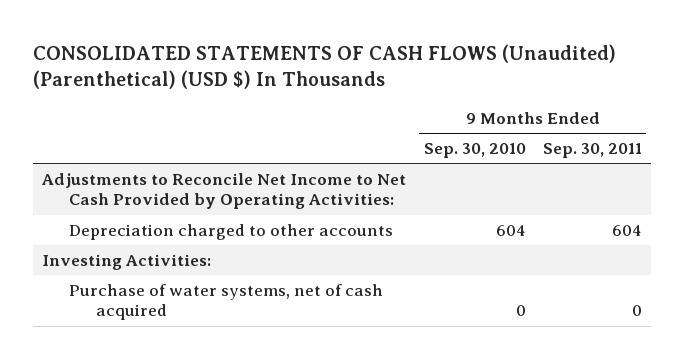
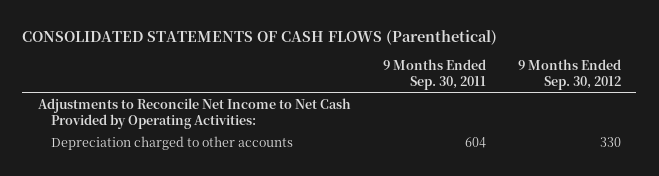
[33,43,617,90] CONSOLIDATED STATEMENTS OF CASH FLOWS (Unaudited) (Parenthetical) (USD $) In Thousands -> [22,29,498,45] CONSOLIDATED STATEMENTS OF CASH FLOWS (Parenthetical)
[423,143,526,159] Sep. 30, 2010 -> none
none -> [517,58,621,90] 9 Months Ended Sep. 30, 2012
[41,253,211,270] Investing Activities: -> none
[69,283,384,321] Purchase of water systems, net of cash acquired -> none

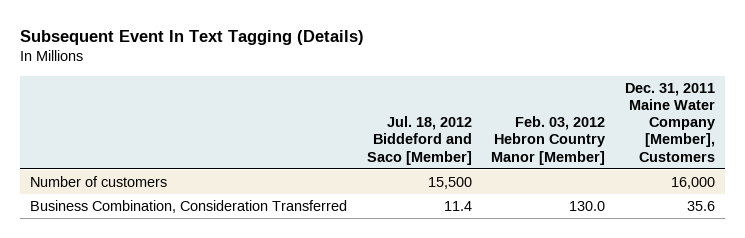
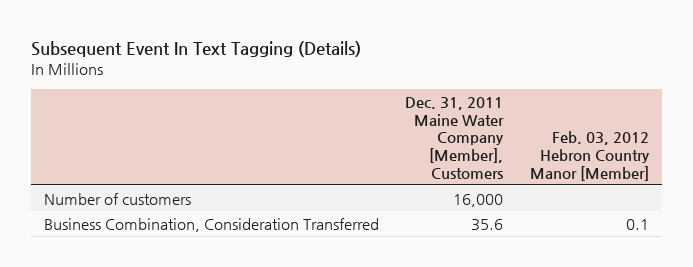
[366,116,472,165] Jul. 18, 2012 Biddeford and Saco [Member] -> none
[569,200,606,211] 130.0 -> [625,218,649,230] 0.1

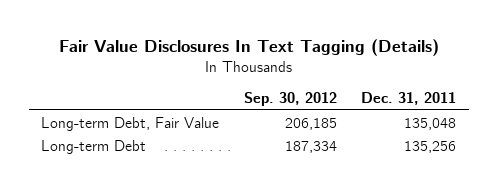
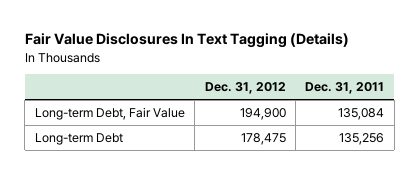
[243,92,337,107] Sep. 30, 2012 -> none
none -> [204,82,286,95] Dec. 31, 2012
[404,117,457,130] 135,048 -> [338,107,385,120] 135,084

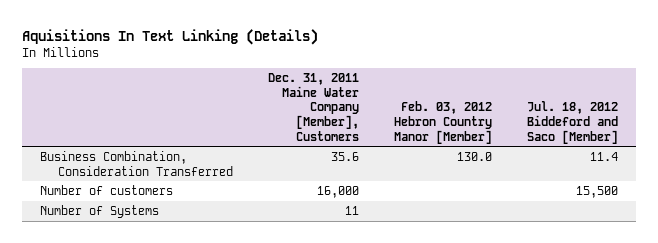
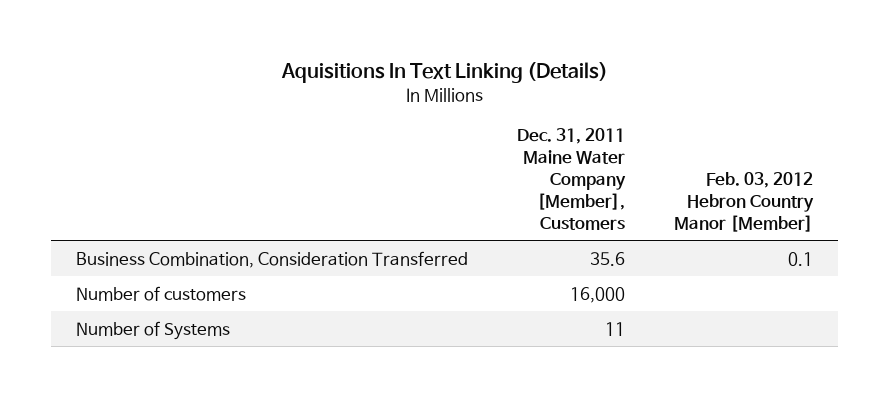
[527,101,619,144] Jul. 18, 2012 Biddeford and Saco [Member] -> none
[457,152,493,162] 130.0 -> [788,251,814,266] 0.1

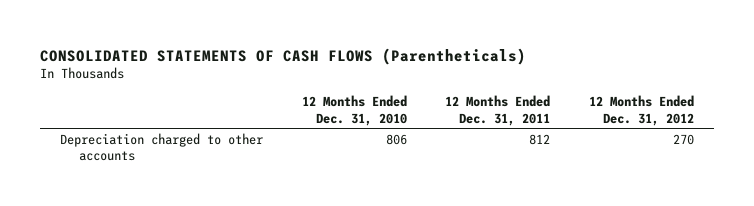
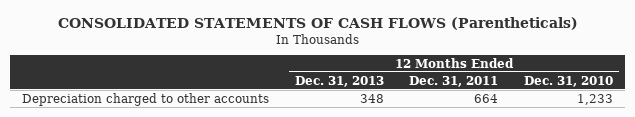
[589,95,695,126] 12 Months Ended Dec. 31, 2012 -> none
none -> [294,75,384,87] Dec. 31, 2013
[385,134,407,146] 806 -> [576,93,613,105] 1,233
[529,134,551,146] 812 -> [474,93,499,103] 664

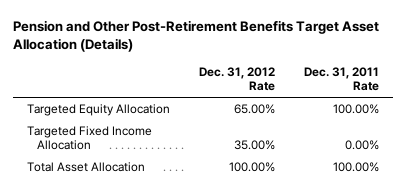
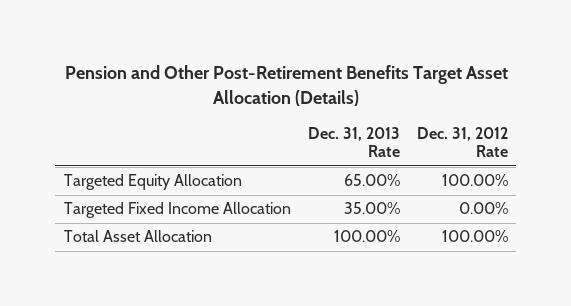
[303,67,379,92] Dec. 31, 2011 Rate -> none
none -> [307,127,400,158] Dec. 31, 2013 Rate
[233,104,275,115] 65.00% -> [441,174,508,187] 100.00%
[233,139,275,150] 35.00% -> [458,202,508,215] 0.00%

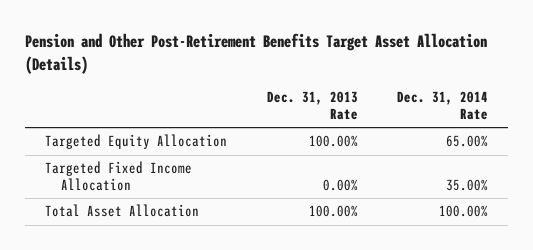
[416,127,508,158] Dec. 31, 2012 Rate -> none
none -> [397,91,489,121] Dec. 31, 2014 Rate
[343,174,400,187] 65.00% -> [308,135,358,148] 100.00%
[343,202,400,215] 35.00% -> [322,179,358,192] 0.00%

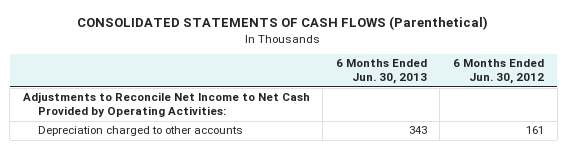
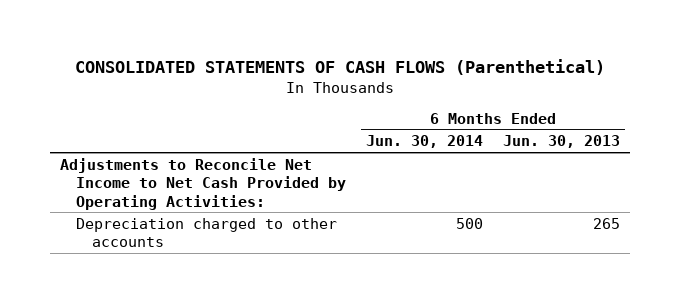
[453,59,545,85] 6 Months Ended Jun. 30, 2012 -> none
none -> [366,135,484,149] Jun. 30, 2014
[408,126,427,135] 343 -> [592,217,620,229] 265

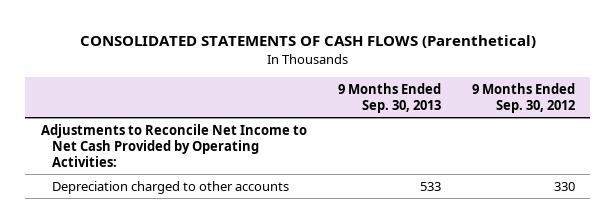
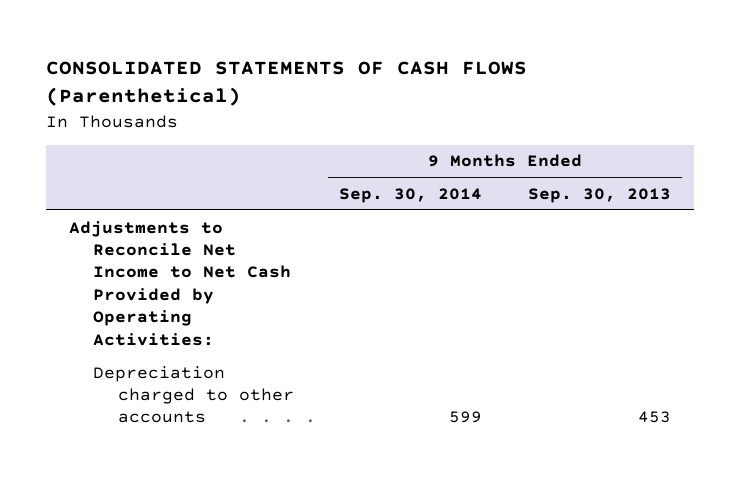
[471,82,575,113] 9 Months Ended Sep. 30, 2012 -> none
none -> [339,187,483,203] Sep. 30, 2014
[419,181,441,191] 533 -> [638,411,672,424] 453

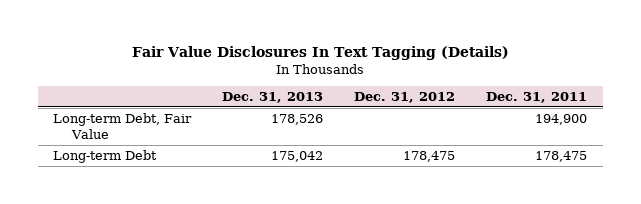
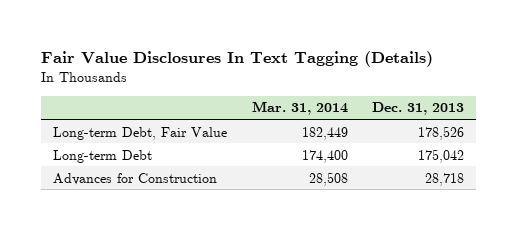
[354,91,456,103] Dec. 31, 2012 -> none
[486,91,588,103] Dec. 31, 2011 -> none
none -> [251,101,348,116] Mar. 31, 2014
none -> [53,172,218,185] Advances for Construction

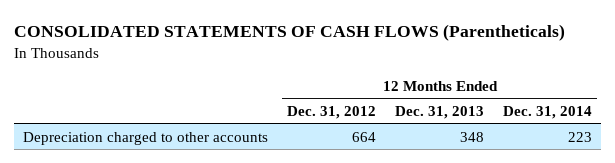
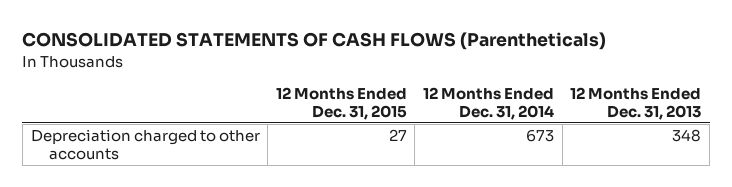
[287,105,377,119] Dec. 31, 2012 -> none
none -> [275,87,407,120] 12 Months Ended Dec. 31, 2015
[568,131,593,142] 223 -> [526,129,555,143] 673

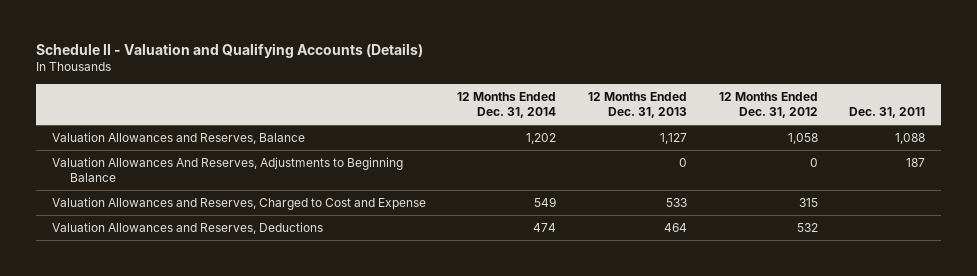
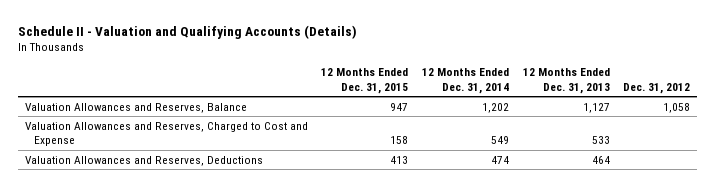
[718,91,818,118] 12 Months Ended Dec. 31, 2012 -> none
[849,106,926,118] Dec. 31, 2011 -> none
none -> [321,68,409,95] 12 Months Ended Dec. 31, 2015
none -> [623,83,691,95] Dec. 31, 2012
[51,156,403,183] Valuation Allowances And Reserves, Adjustments to Beginning Balance -> none

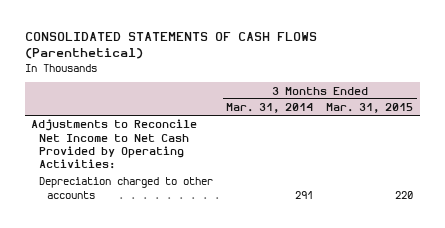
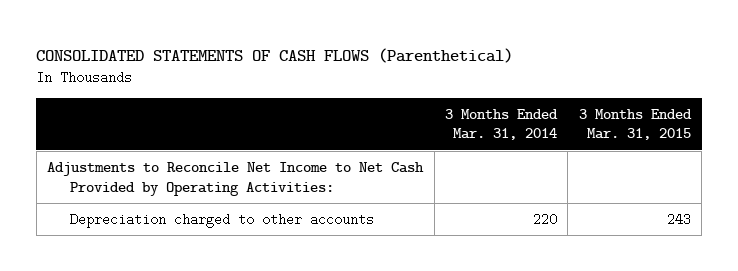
[295,190,314,199] 291 -> [533,212,558,226] 220
[395,190,414,199] 220 -> [666,212,691,226] 243

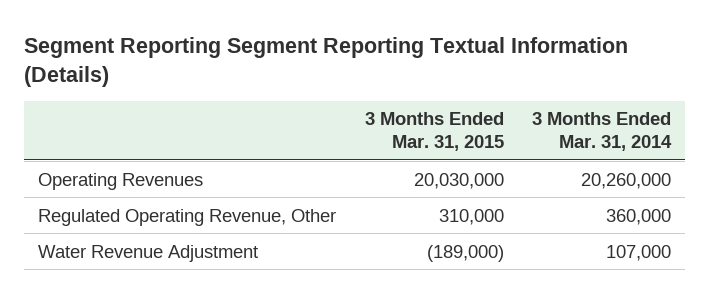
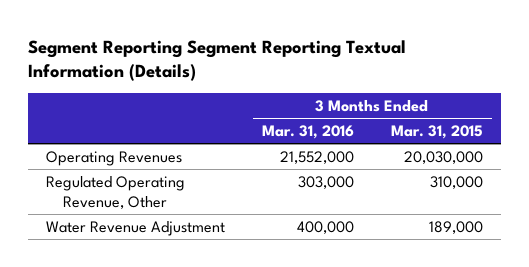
[532,112,673,151] 3 Months Ended Mar. 31, 2014 -> none
none -> [261,125,354,140] Mar. 31, 2016
[426,244,504,262] (189,000) -> [428,220,483,234] 189,000

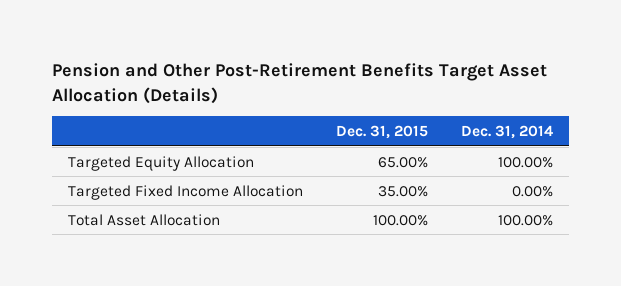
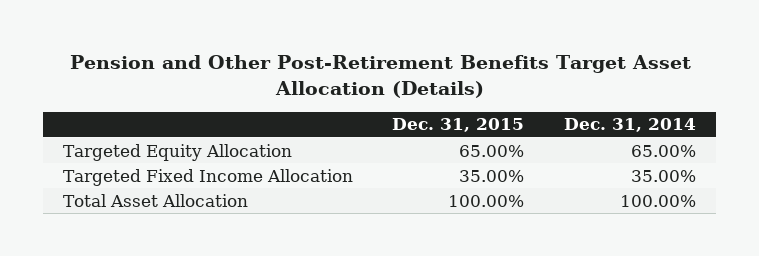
[498,156,554,168] 100.00% -> [631,144,697,157] 65.00%
[512,185,554,197] 0.00% -> [631,169,697,182] 35.00%

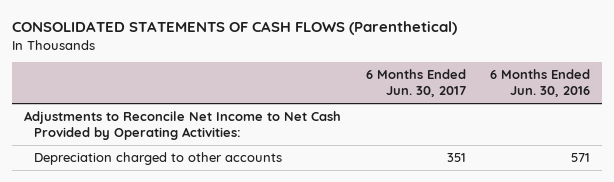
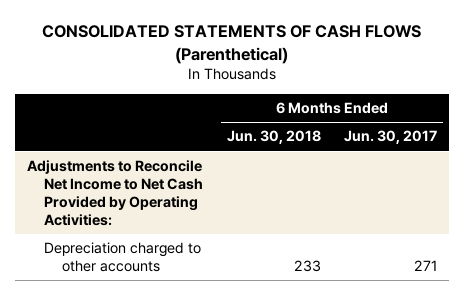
[489,69,590,98] 6 Months Ended Jun. 30, 2016 -> none
none -> [226,130,321,145] Jun. 30, 2018
[446,152,466,162] 351 -> [414,260,438,272] 271

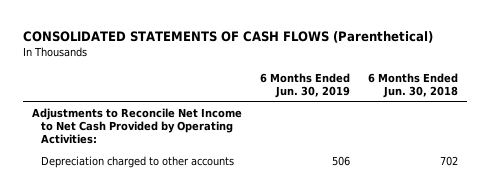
[344,130,438,145] Jun. 30, 2017 -> none
none -> [260,72,351,98] 6 Months Ended Jun. 30, 2019
[293,260,321,273] 233 -> [439,155,458,166] 702

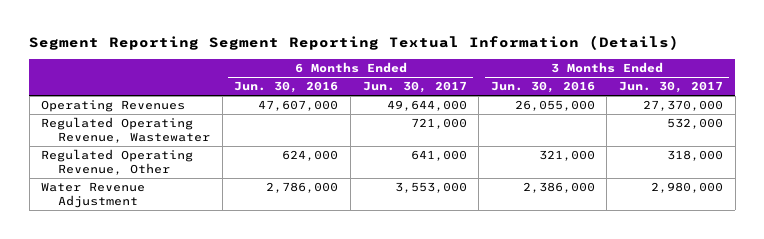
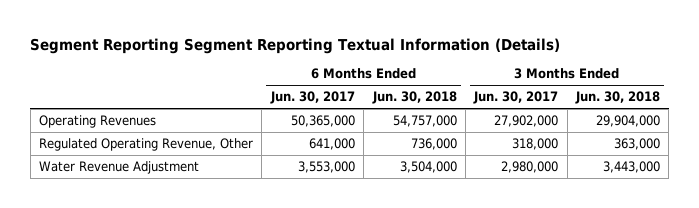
[234,81,339,94] Jun. 30, 2016 -> none
[490,81,595,94] Jun. 30, 2016 -> none
none -> [371,91,457,105] Jun. 30, 2018
none -> [574,91,660,105] Jun. 30, 2018
[41,117,211,143] Regulated Operating Revenue, Wastewater -> none
[386,100,467,112] 49,644,000 -> [290,115,355,128] 50,365,000
[643,100,724,112] 27,370,000 -> [494,115,559,128] 27,902,000

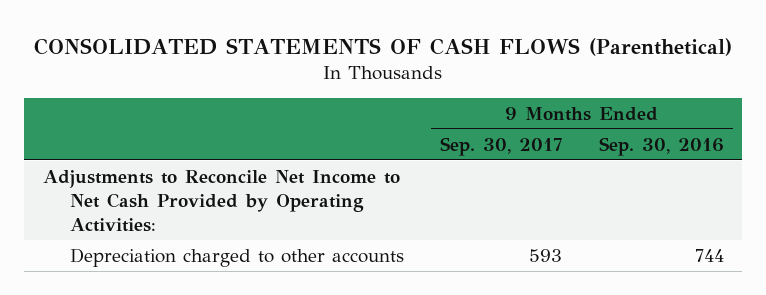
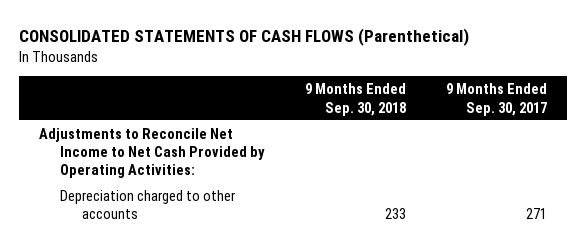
[598,136,724,156] Sep. 30, 2016 -> none
none -> [304,83,406,116] 9 Months Ended Sep. 30, 2018
[529,248,563,262] 593 -> [525,208,547,220] 271

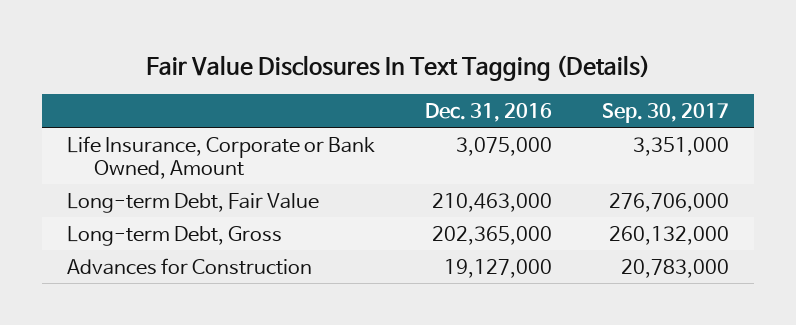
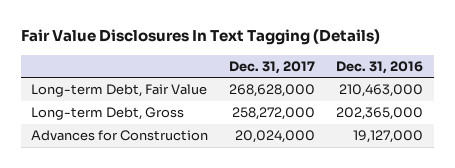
[601,102,729,123] Sep. 30, 2017 -> none
none -> [229,60,316,74] Dec. 31, 2017
[67,135,376,180] Life Insurance, Corporate or Bank Owned, Amount -> none

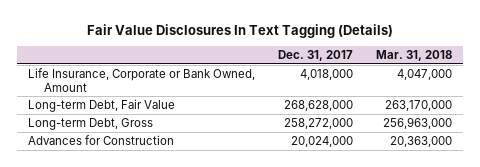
[336,60,424,74] Dec. 31, 2016 -> none
none -> [375,50,452,62] Mar. 31, 2018
none -> [28,68,256,92] Life Insurance, Corporate or Bank Owned, Amount

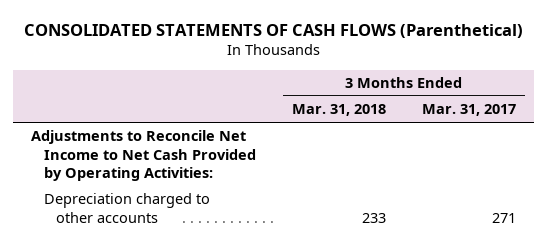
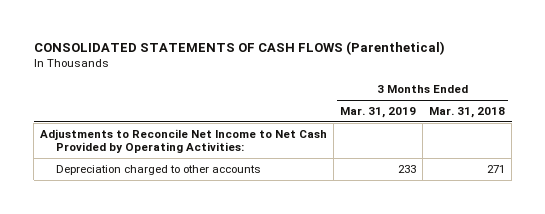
[422,104,517,117] Mar. 31, 2017 -> none
none -> [340,107,417,119] Mar. 31, 2019
[361,212,386,223] 233 -> [487,164,506,173] 271

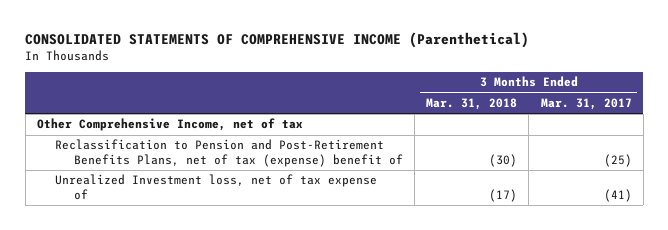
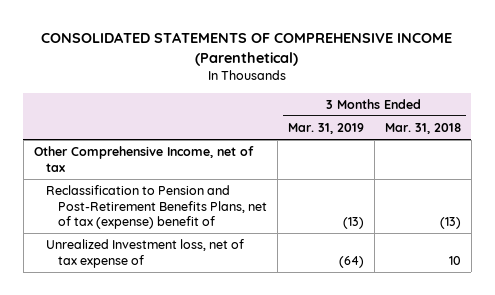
[540,97,632,110] Mar. 31, 2017 -> none
none -> [287,123,364,135] Mar. 31, 2019
[489,153,518,167] (30) -> [439,217,461,230] (13)
[489,188,518,202] (17) -> [448,255,461,265] 10

